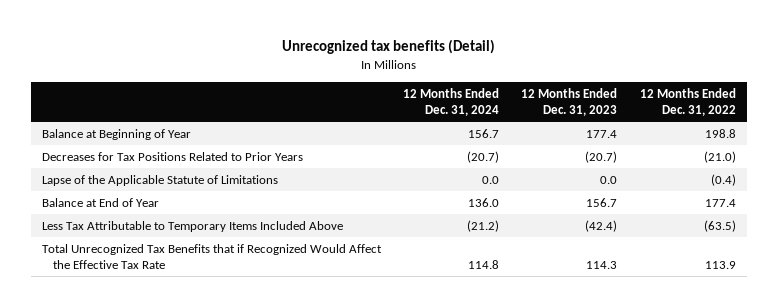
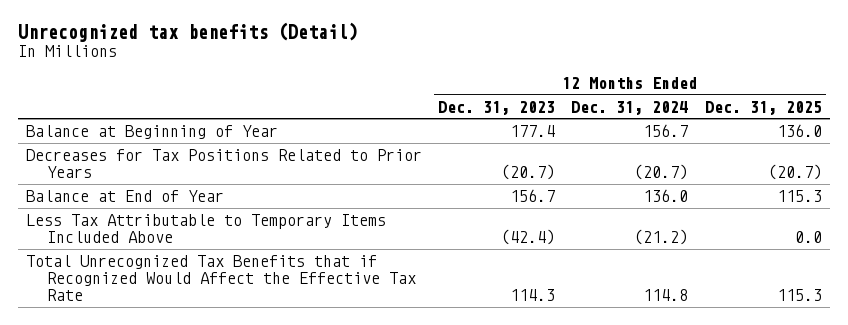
[639,87,736,117] 12 Months Ended Dec. 31, 2022 -> none
none -> [704,100,822,115] Dec. 31, 2025
[41,174,278,186] Lapse of the Applicable Statute of Limitations -> none

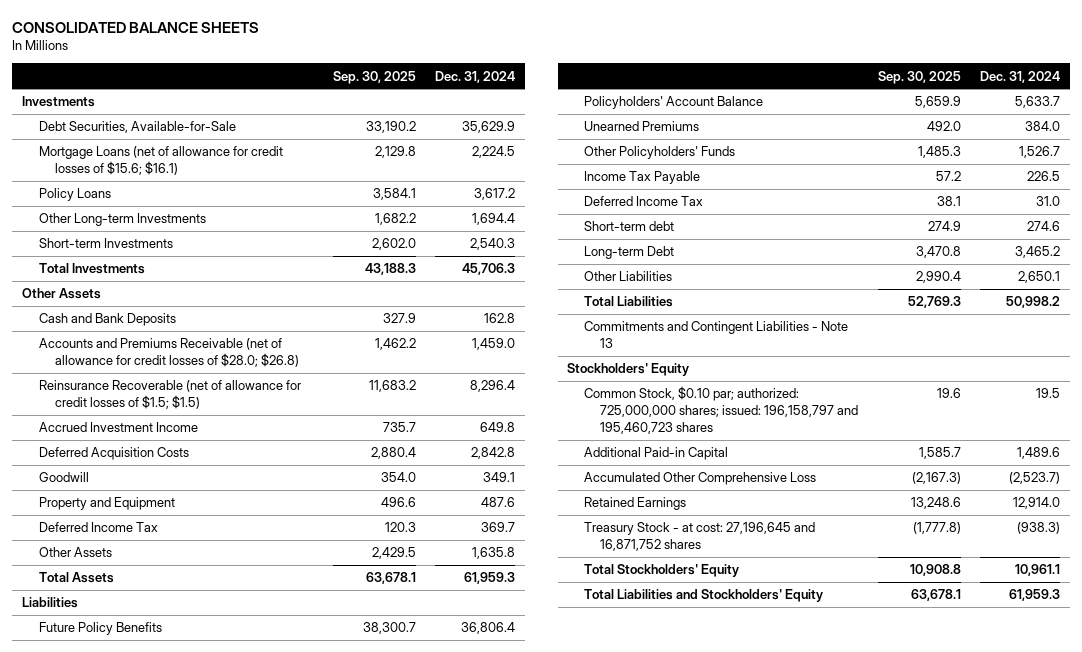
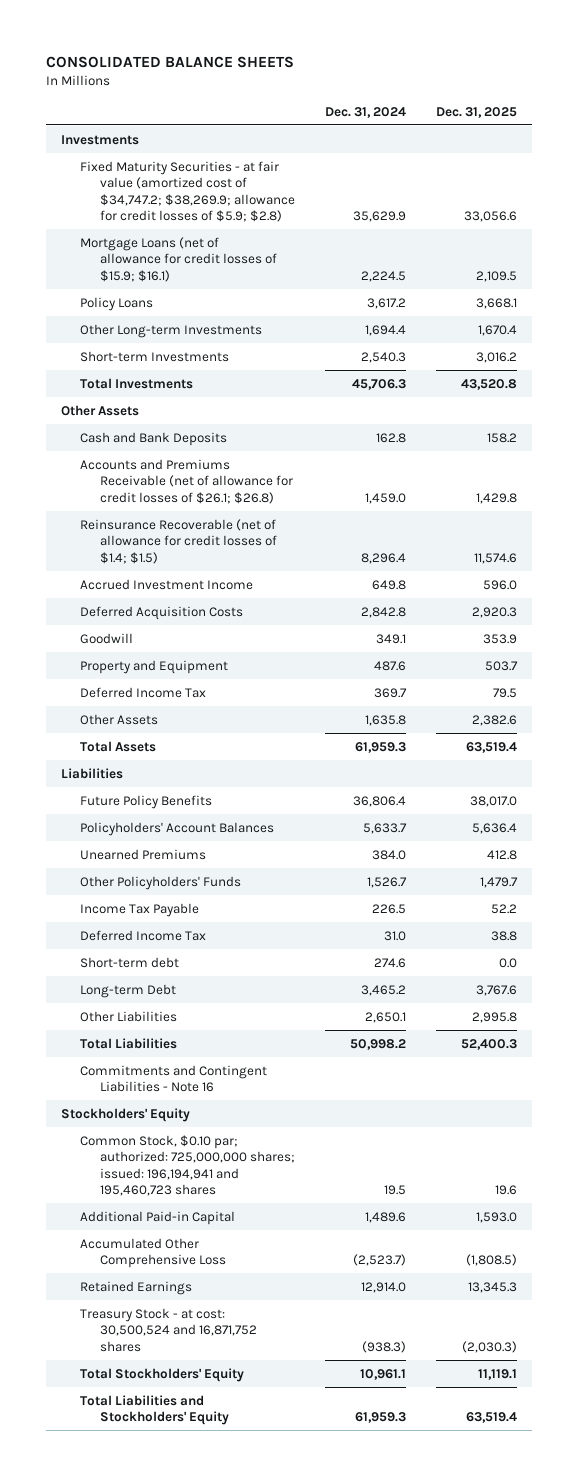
[332,70,416,84] Sep. 30, 2025 -> none
none -> [436,106,518,118] Dec. 31, 2025
[38,121,236,134] Debt Securities, Available-for-Sale -> [80,160,295,223] Fixed Maturity Securities - at fair value (amortized cost of $34,747.2; $38,269.9; allowance for credit losses of $5.9; $2.8)
[38,146,283,176] Mortgage Loans (net of allowance for credit losses of $15.6; $16.1) -> [80,236,277,282] Mortgage Loans (net of allowance for credit losses of $15.9; $16.1)
[38,338,299,368] Accounts and Premiums Receivable (net of allowance for credit losses of $28.0; $26.8) -> [80,458,293,504] Accounts and Premiums Receivable (net of allowance for credit losses of $26.1; $26.8)
[38,380,301,410] Reinsurance Recoverable (net of allowance for credit losses of $1.5; $1.5) -> [80,518,277,564] Reinsurance Recoverable (net of allowance for credit losses of $1.4; $1.5)
[583,96,763,110] Policyholders' Account Balance -> [80,821,275,836] Policyholders' Account Balances
[583,321,848,349] Commitments and Contingent Liabilities - Note 13 -> [80,1064,268,1093] Commitments and Contingent Liabilities - Note 16
[583,386,859,435] Common Stock, $0.10 par; authorized: 725,000,000 shares; issued: 196,158,797 and 195,460,723 shares -> [80,1134,295,1197] Common Stock, $0.10 par; authorized: 725,000,000 shares; issued: 196,194,941 and 195,460,723 shares
[583,522,815,552] Treasury Stock - at cost: 27,196,645 and 16,871,752 shares -> [80,1307,257,1352] Treasury Stock - at cost: 30,500,524 and 16,871,752 shares

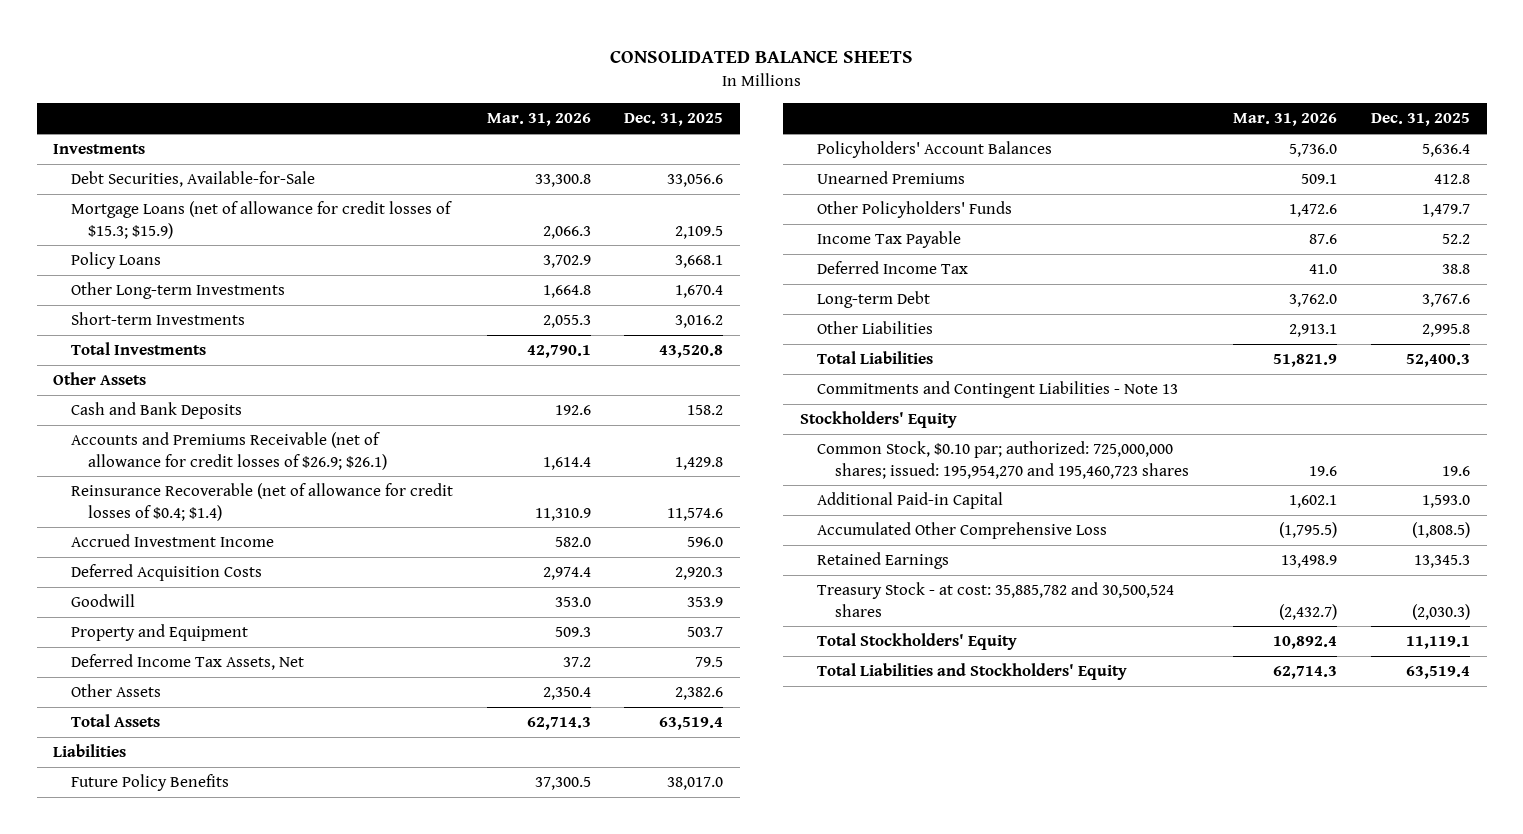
[324,106,406,118] Dec. 31, 2024 -> none
none -> [486,113,591,127] Mar. 31, 2026
[80,160,295,223] Fixed Maturity Securities - at fair value (amortized cost of $34,747.2; $38,269.9; allowance for credit losses of $5.9; $2.8) -> [70,171,315,188] Debt Securities, Available-for-Sale
[80,236,277,282] Mortgage Loans (net of allowance for credit losses of $15.9; $16.1) -> [70,201,452,239] Mortgage Loans (net of allowance for credit losses of $15.3; $15.9)
[80,458,293,504] Accounts and Premiums Receivable (net of allowance for credit losses of $26.1; $26.8) -> [70,432,388,470] Accounts and Premiums Receivable (net of allowance for credit losses of $26.9; $26.1)
[80,518,277,564] Reinsurance Recoverable (net of allowance for credit losses of $1.4; $1.5) -> [70,483,453,521] Reinsurance Recoverable (net of allowance for credit losses of $0.4; $1.4)
[80,686,207,698] Deferred Income Tax -> [70,654,304,671] Deferred Income Tax Assets, Net
[80,956,180,968] Short-term debt -> none
[80,1064,268,1093] Commitments and Contingent Liabilities - Note 16 -> [817,381,1179,399] Commitments and Contingent Liabilities - Note 13
[80,1134,295,1197] Common Stock, $0.10 par; authorized: 725,000,000 shares; issued: 196,194,941 and 195,460,723 shares -> [817,441,1189,479] Common Stock, $0.10 par; authorized: 725,000,000 shares; issued: 195,954,270 and 195,460,723 shares
[80,1307,257,1352] Treasury Stock - at cost: 30,500,524 and 16,871,752 shares -> [817,582,1175,617] Treasury Stock - at cost: 35,885,782 and 30,500,524 shares

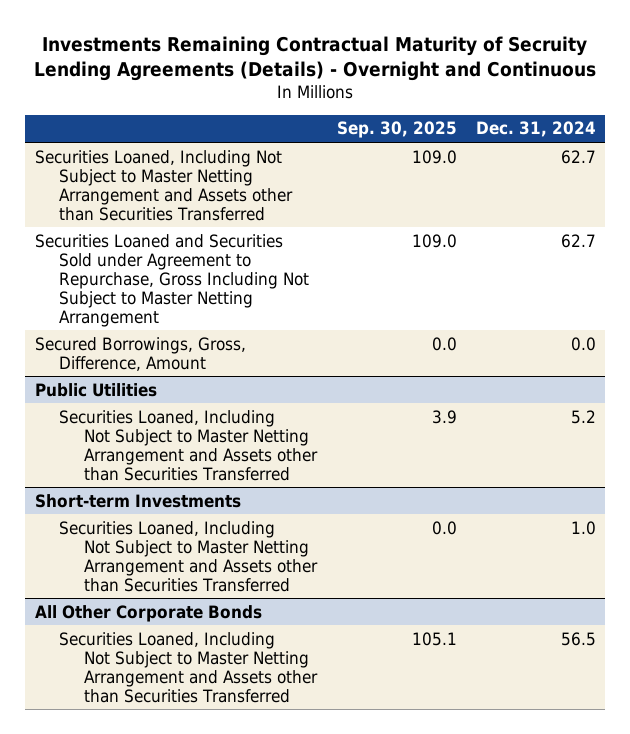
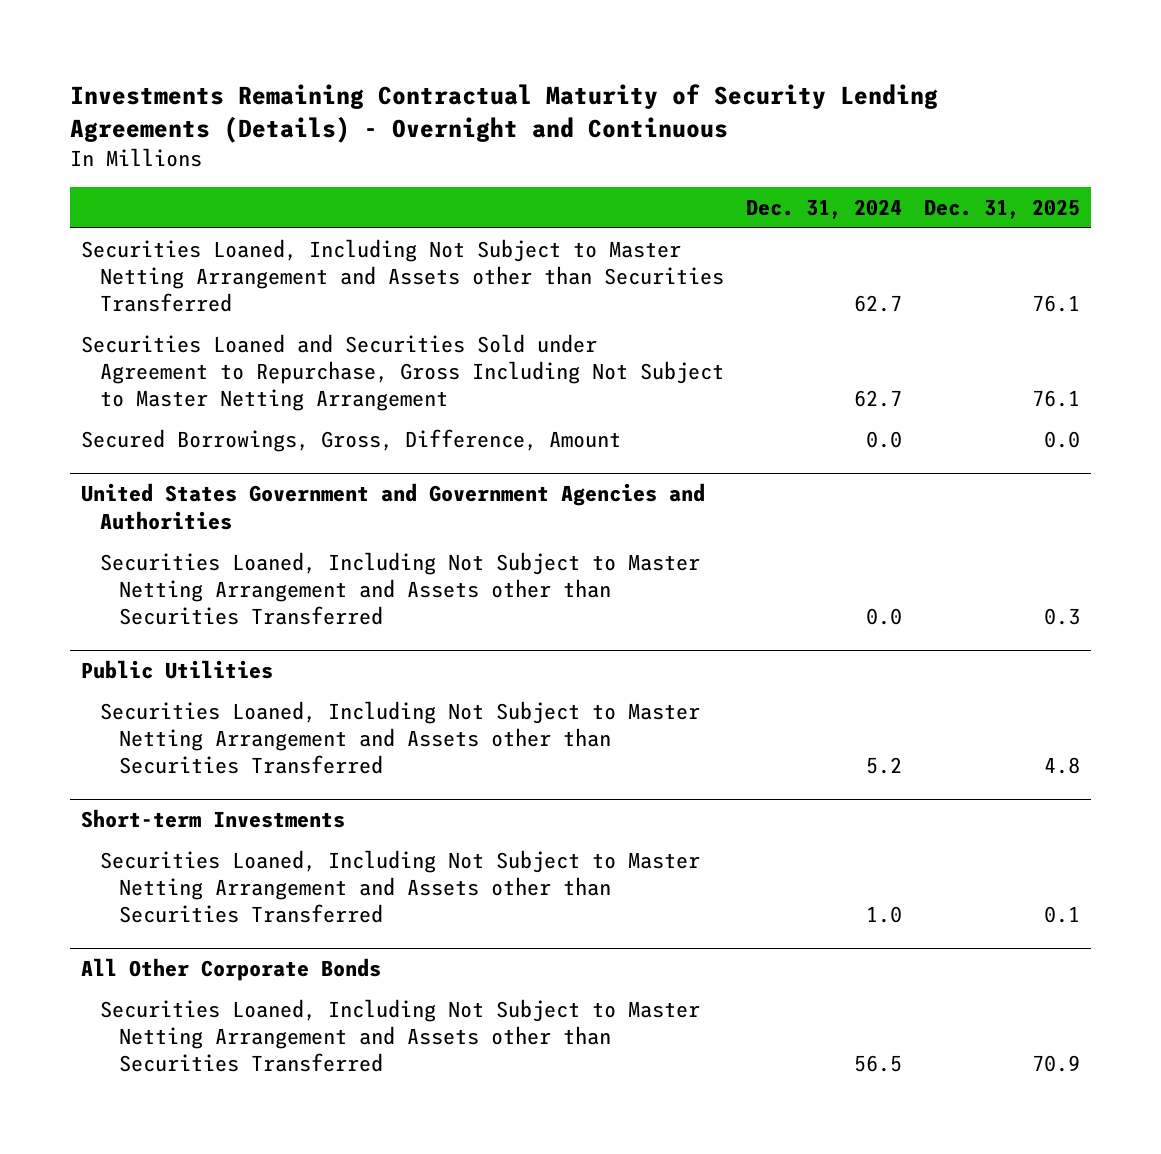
[34,35,597,82] Investments Remaining Contractual Maturity of Secruity Lending Agreements (Details) - Overnight and Continuous -> [70,83,939,143] Investments Remaining Contractual Maturity of Security Lending Agreements (Details) - Overnight and Continuous
[336,121,457,139] Sep. 30, 2025 -> none
none -> [923,198,1080,219] Dec. 31, 2025
none -> [81,483,706,530] United States Government and Government Agencies and Authorities
none -> [99,551,700,626] Securities Loaned, Including Not Subject to Master Netting Arrangement and Assets other than Securities Transferred

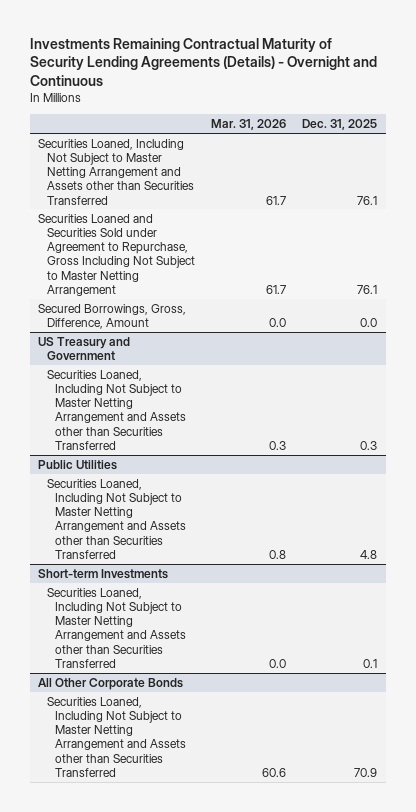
[745,198,902,219] Dec. 31, 2024 -> none
none -> [211,119,287,131] Mar. 31, 2026
[81,483,706,530] United States Government and Government Agencies and Authorities -> [38,336,131,360] US Treasury and Government

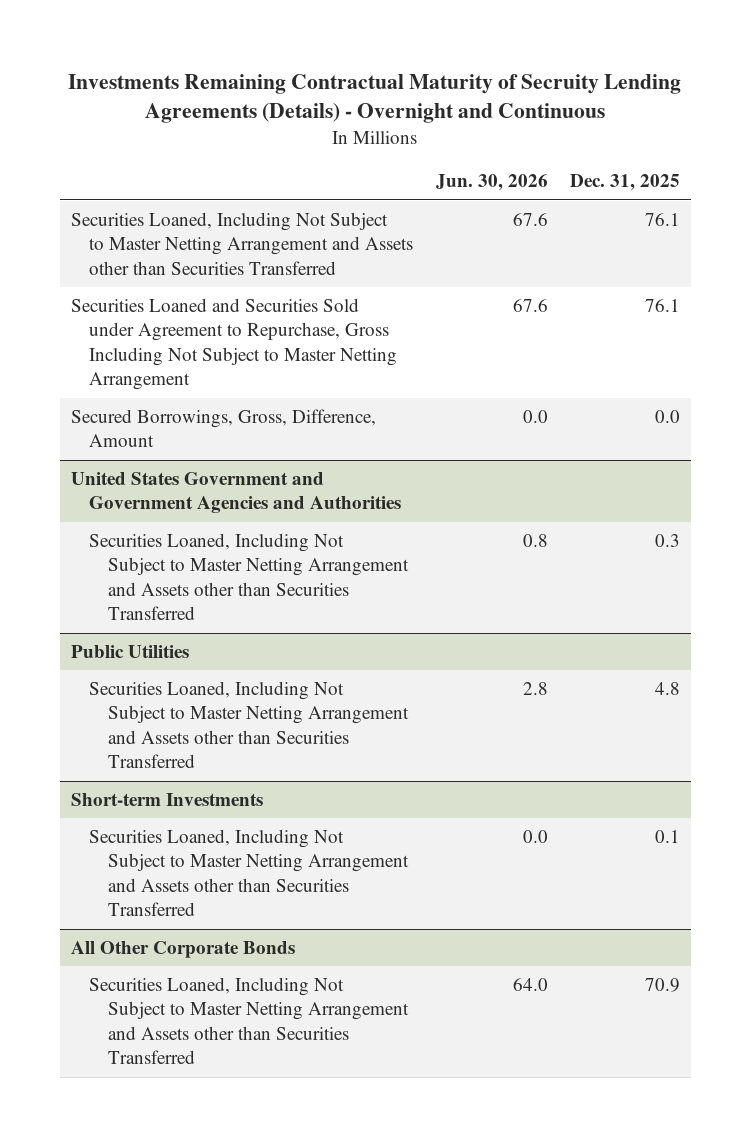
[30,37,378,87] Investments Remaining Contractual Maturity of Security Lending Agreements (Details) - Overnight and Continuous -> [68,73,682,124] Investments Remaining Contractual Maturity of Secruity Lending Agreements (Details) - Overnight and Continuous
[211,119,287,131] Mar. 31, 2026 -> none
none -> [435,174,548,192] Jun. 30, 2026
[38,336,131,360] US Treasury and Government -> [70,471,402,514] United States Government and Government Agencies and Authorities

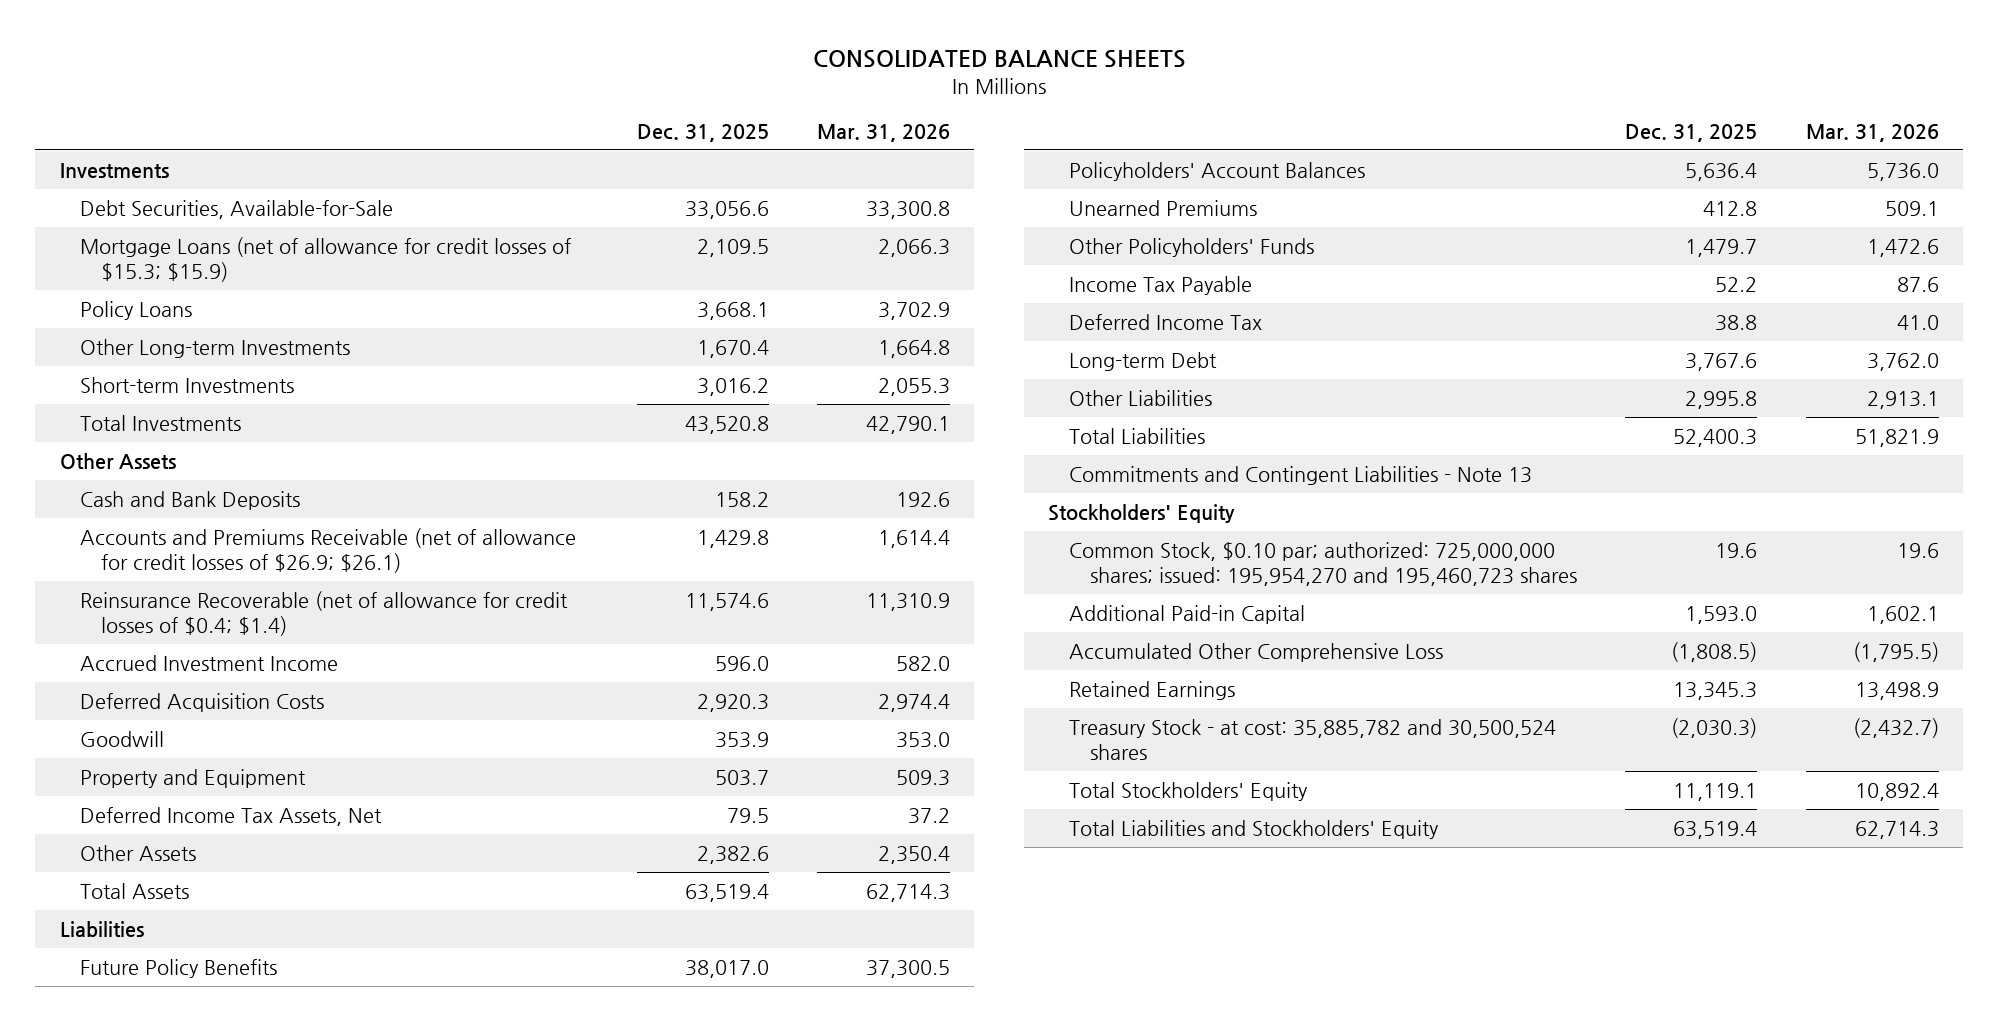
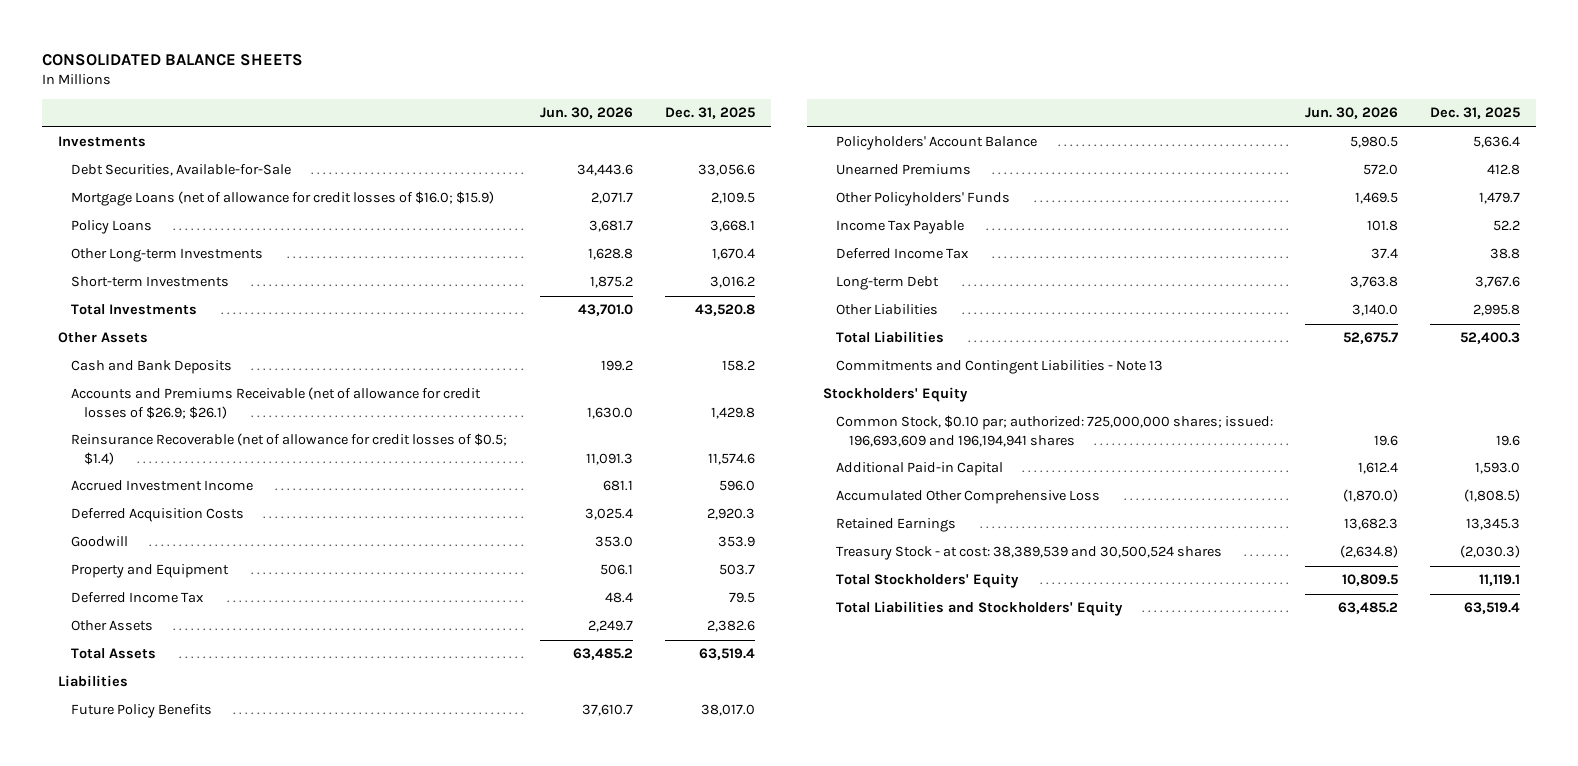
[817,124,951,143] Mar. 31, 2026 -> none
none -> [539,107,633,120] Jun. 30, 2026
[80,236,572,282] Mortgage Loans (net of allowance for credit losses of $15.3; $15.9) -> [71,191,495,207] Mortgage Loans (net of allowance for credit losses of $16.0; $15.9)
[80,590,569,636] Reinsurance Recoverable (net of allowance for credit losses of $0.4; $1.4) -> [71,433,508,465] Reinsurance Recoverable (net of allowance for credit losses of $0.5; $1.4)
[80,806,383,826] Deferred Income Tax Assets, Net -> [71,592,205,604] Deferred Income Tax
[1068,161,1365,181] Policyholders' Account Balances -> [835,136,1037,151] Policyholders' Account Balance
[1068,541,1577,586] Common Stock, $0.10 par; authorized: 725,000,000 shares; issued: 195,954,270 and 195,460,723 shares -> [835,415,1273,447] Common Stock, $0.10 par; authorized: 725,000,000 shares; issued: 196,693,609 and 196,194,941 shares
[1068,718,1556,760] Treasury Stock - at cost: 35,885,782 and 30,500,524 shares -> [835,546,1222,561] Treasury Stock - at cost: 38,389,539 and 30,500,524 shares

